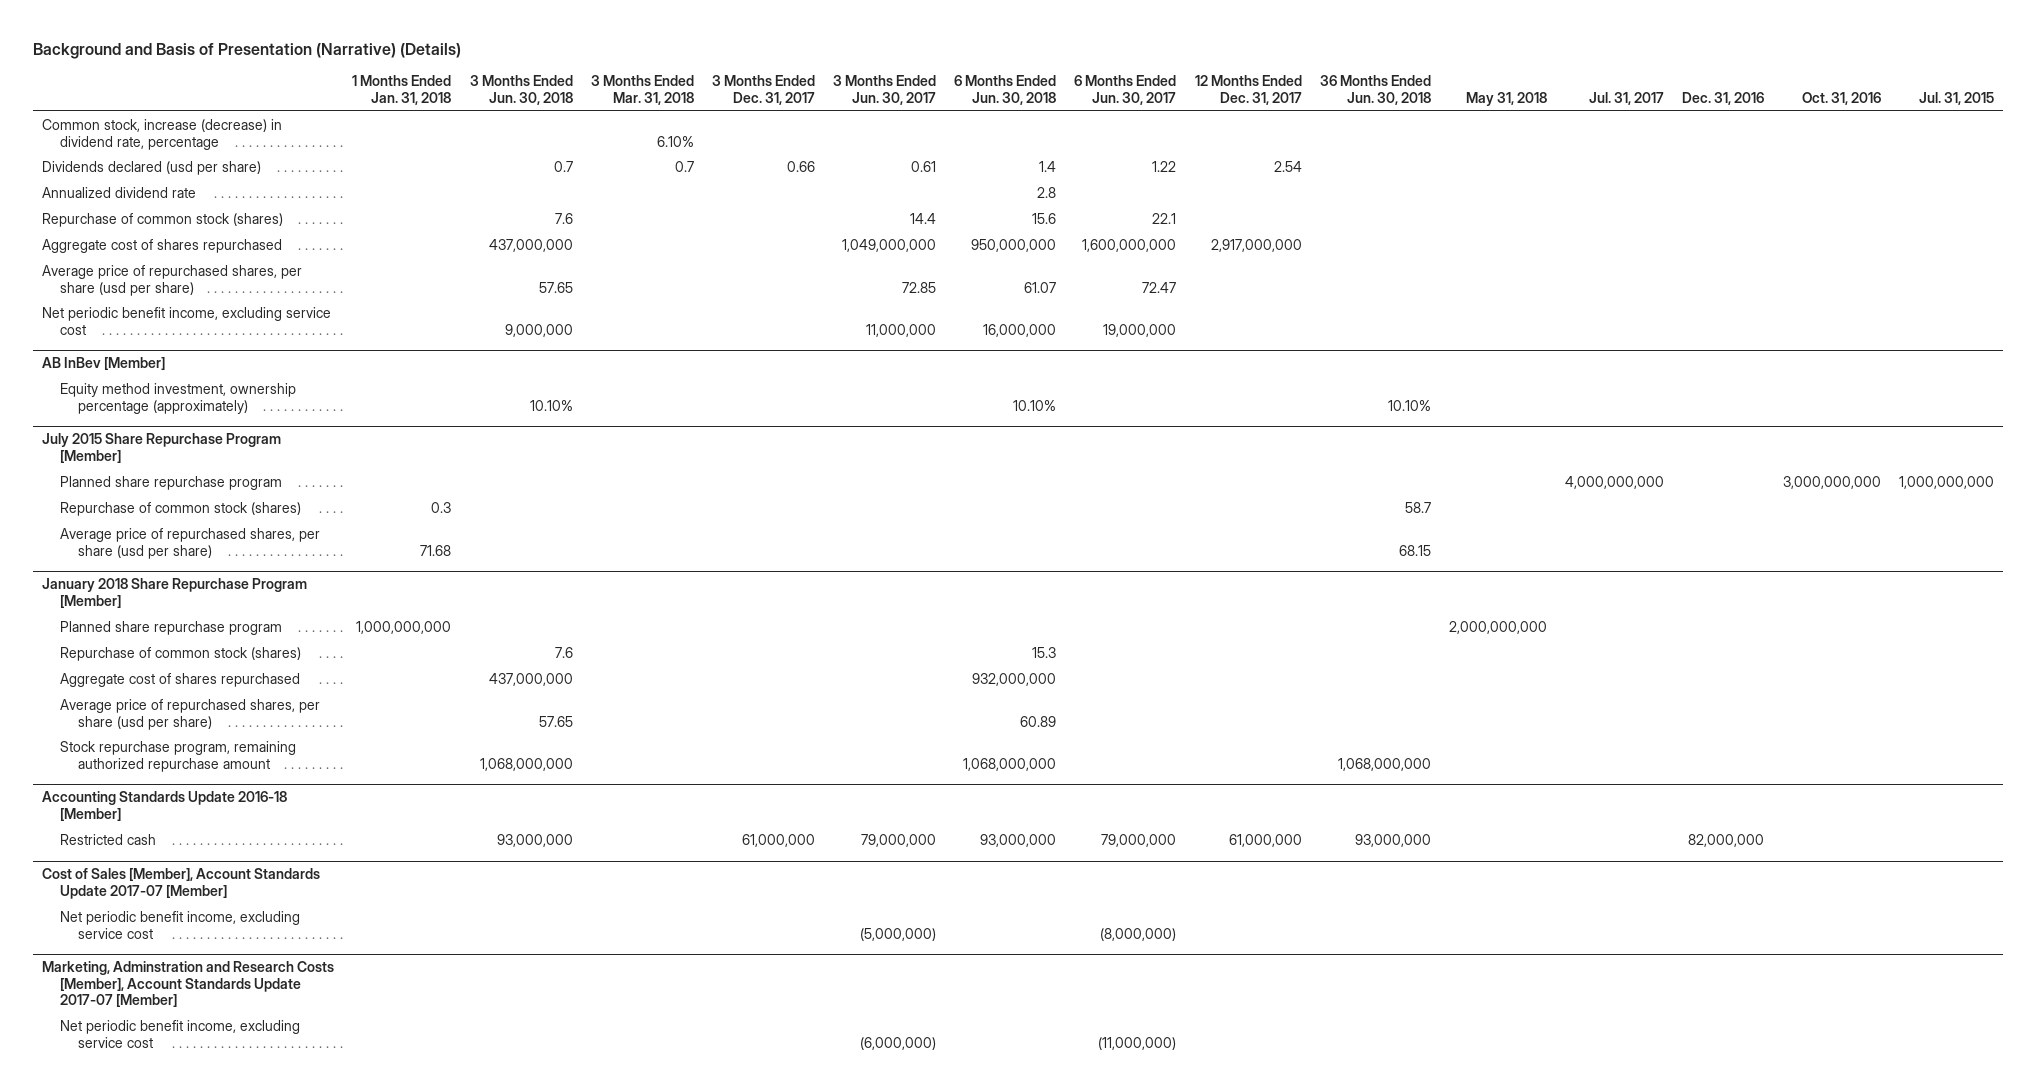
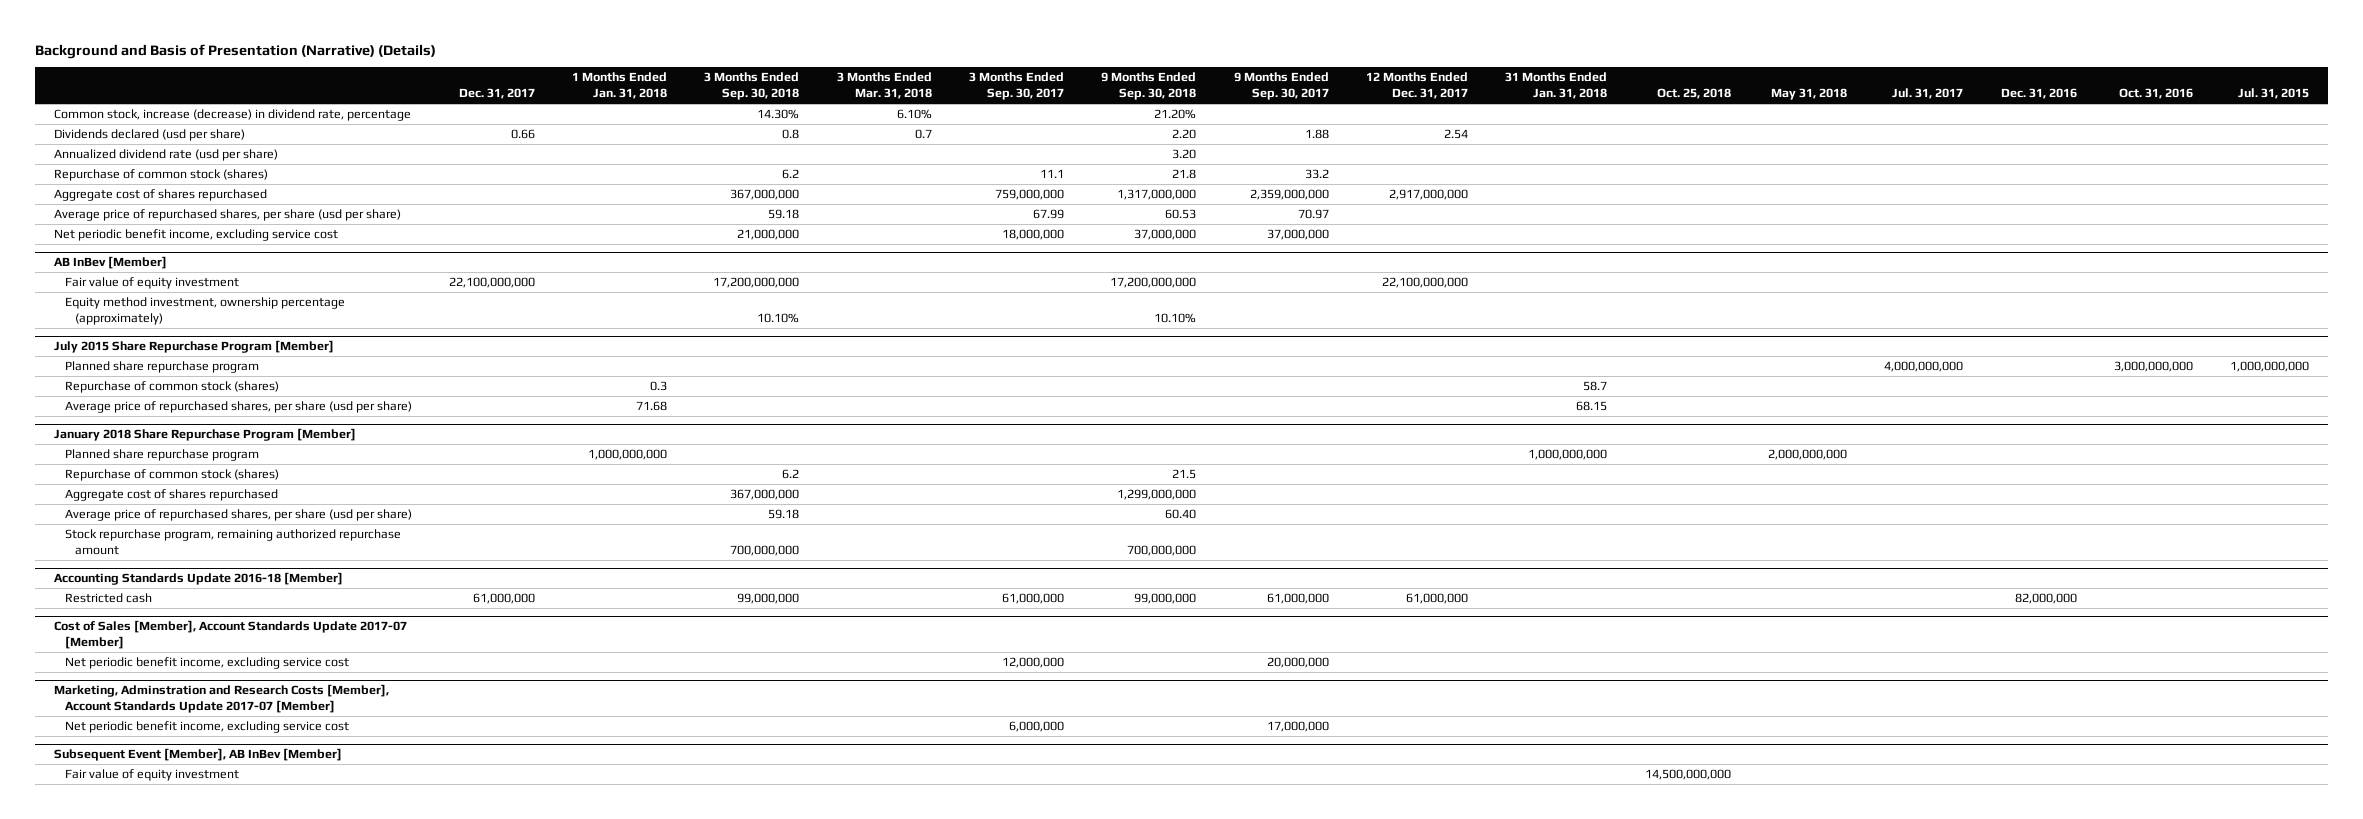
[469,75,573,105] 3 Months Ended Jun. 30, 2018 -> none
[711,75,815,105] 3 Months Ended Dec. 31, 2017 -> none
[833,75,937,105] 3 Months Ended Jun. 30, 2017 -> none
[954,75,1057,105] 6 Months Ended Jun. 30, 2018 -> none
[1074,75,1177,105] 6 Months Ended Jun. 30, 2017 -> none
[1319,75,1431,105] 36 Months Ended Jun. 30, 2018 -> none
none -> [458,88,535,100] Dec. 31, 2017
none -> [704,72,800,101] 3 Months Ended Sep. 30, 2018
none -> [969,72,1065,101] 3 Months Ended Sep. 30, 2017
none -> [1101,72,1197,101] 9 Months Ended Sep. 30, 2018
none -> [1233,72,1329,101] 9 Months Ended Sep. 30, 2017
none -> [1505,72,1608,100] 31 Months Ended Jan. 31, 2018
none -> [1656,88,1731,100] Oct. 25, 2018
[42,186,197,198] Annualized dividend rate -> [53,149,278,162] Annualized dividend rate (usd per share)
none -> [64,277,239,290] Fair value of equity investment
none -> [53,748,342,762] Subsequent Event [Member], AB InBev [Member]
none -> [64,769,239,782] Fair value of equity investment

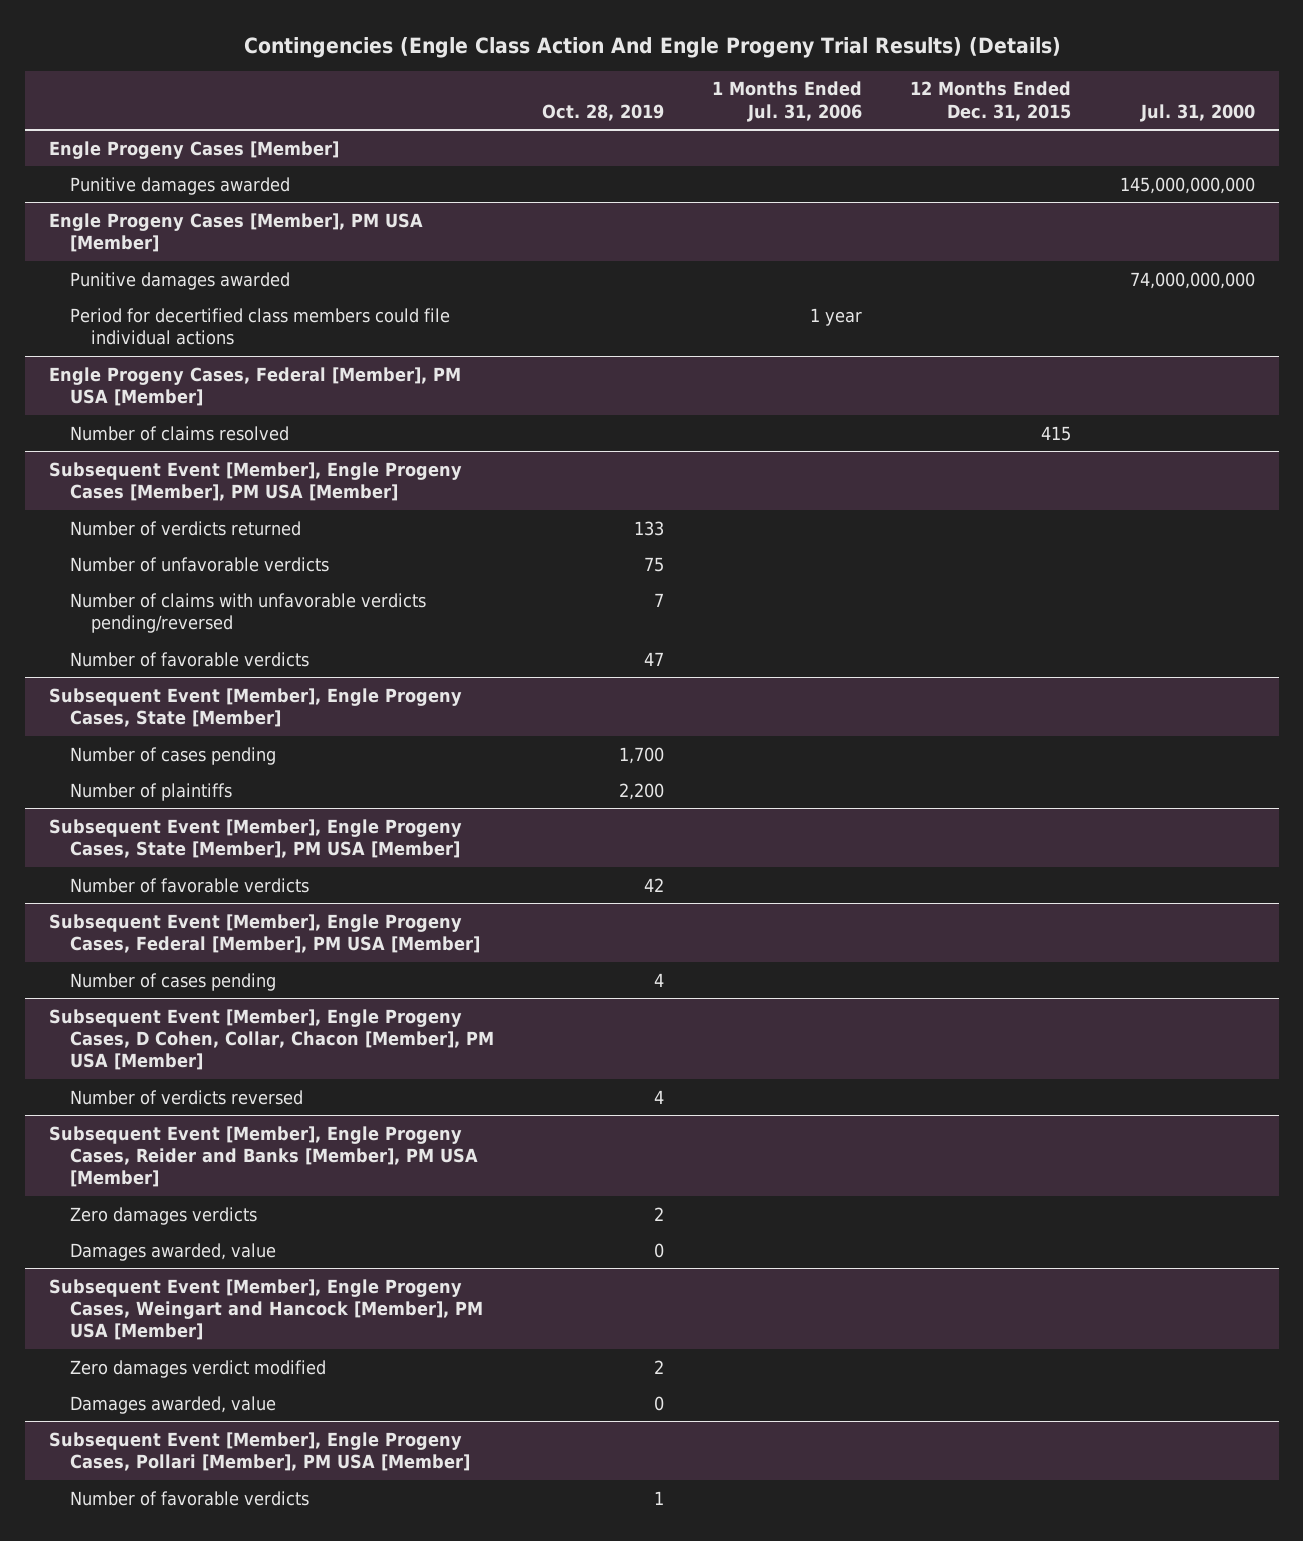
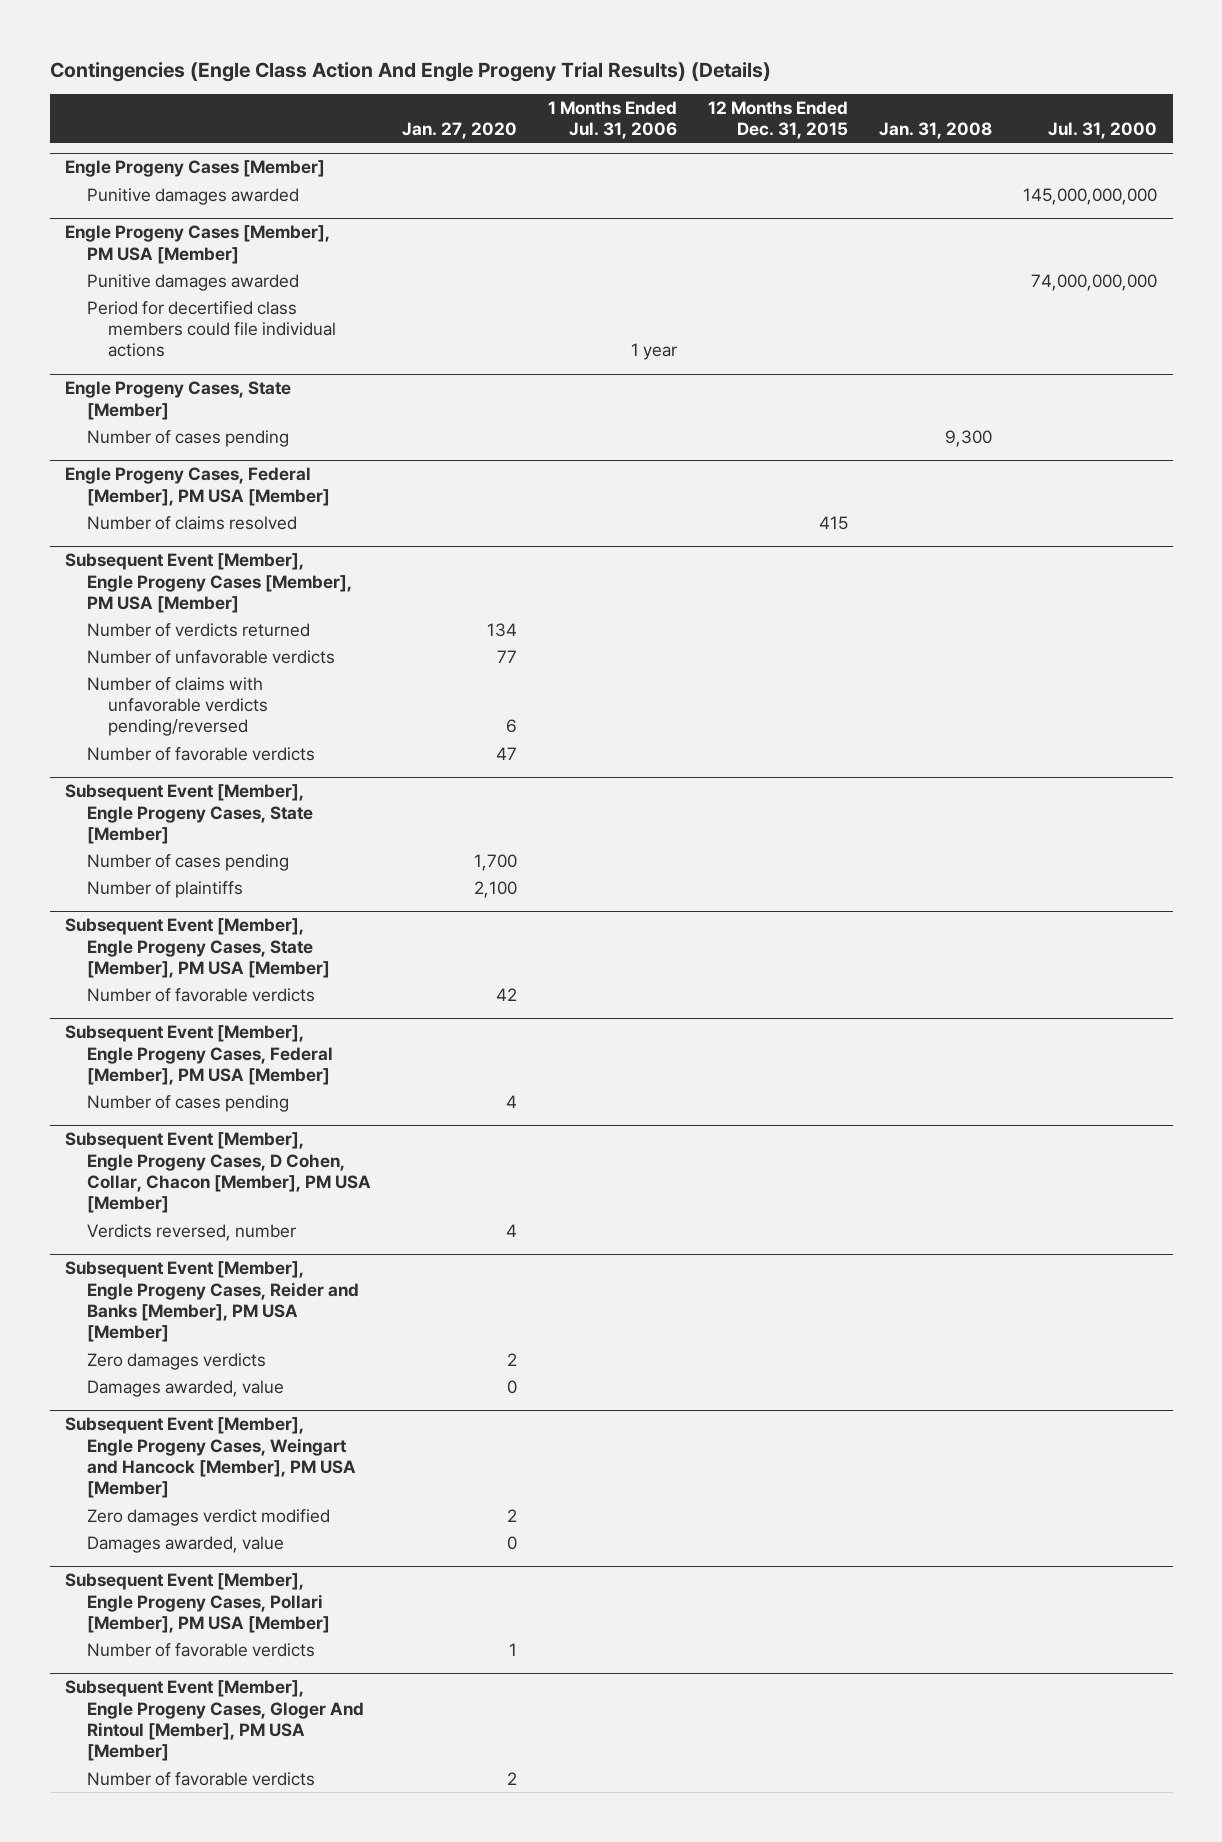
[542,103,665,121] Oct. 28, 2019 -> none
none -> [401,122,517,140] Jan. 27, 2020
none -> [879,122,993,140] Jan. 31, 2008
none -> [65,381,292,420] Engle Progeny Cases, State [Member]
none -> [86,429,289,447] Number of cases pending
[69,1089,303,1105] Number of verdicts reversed -> [86,1223,296,1241] Verdicts reversed, number
none -> [65,1680,364,1762] Subsequent Event [Member], Engle Progeny Cases, Gloger And Rintoul [Member], PM USA [Member]
none -> [86,1771,315,1786] Number of favorable verdicts

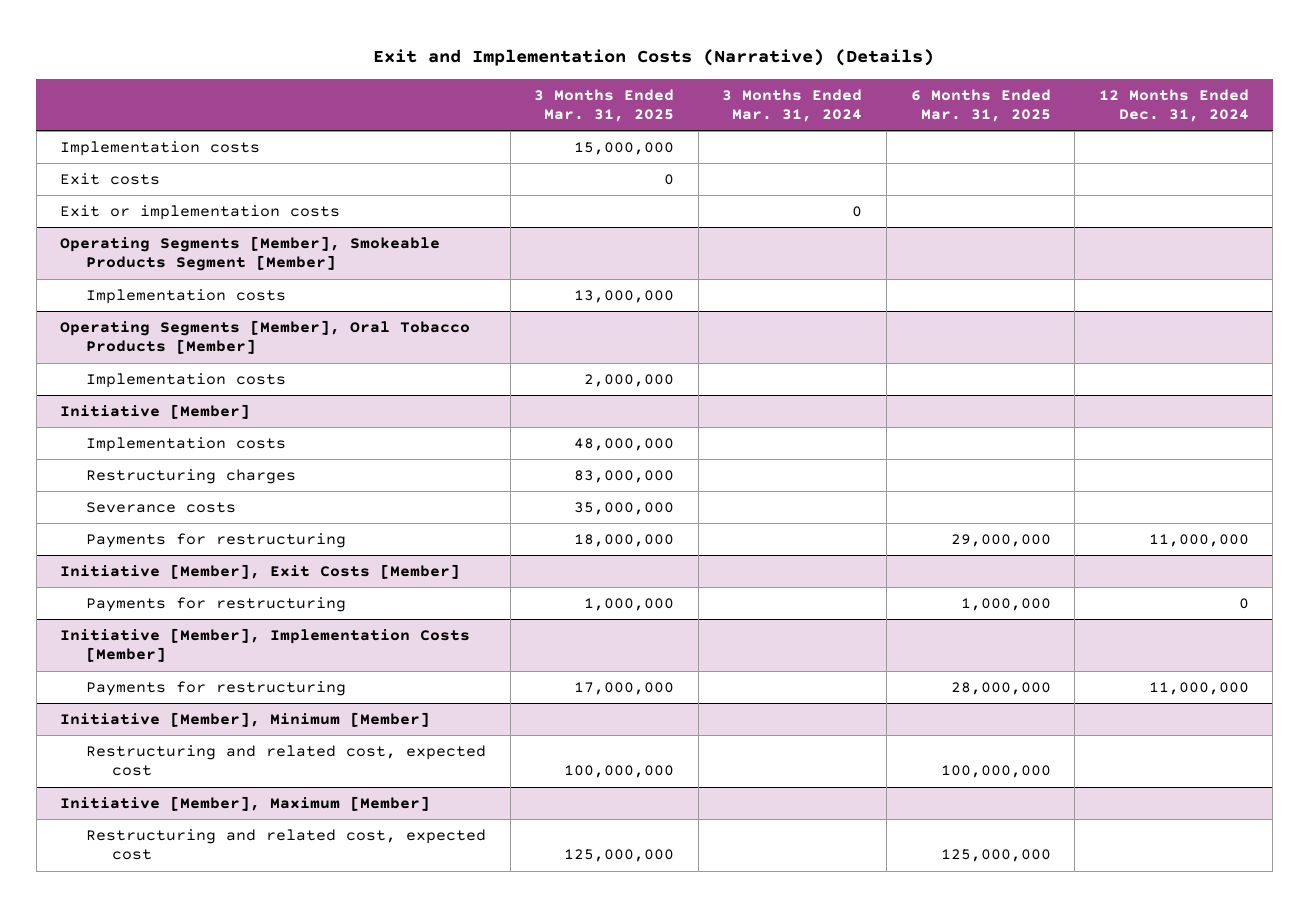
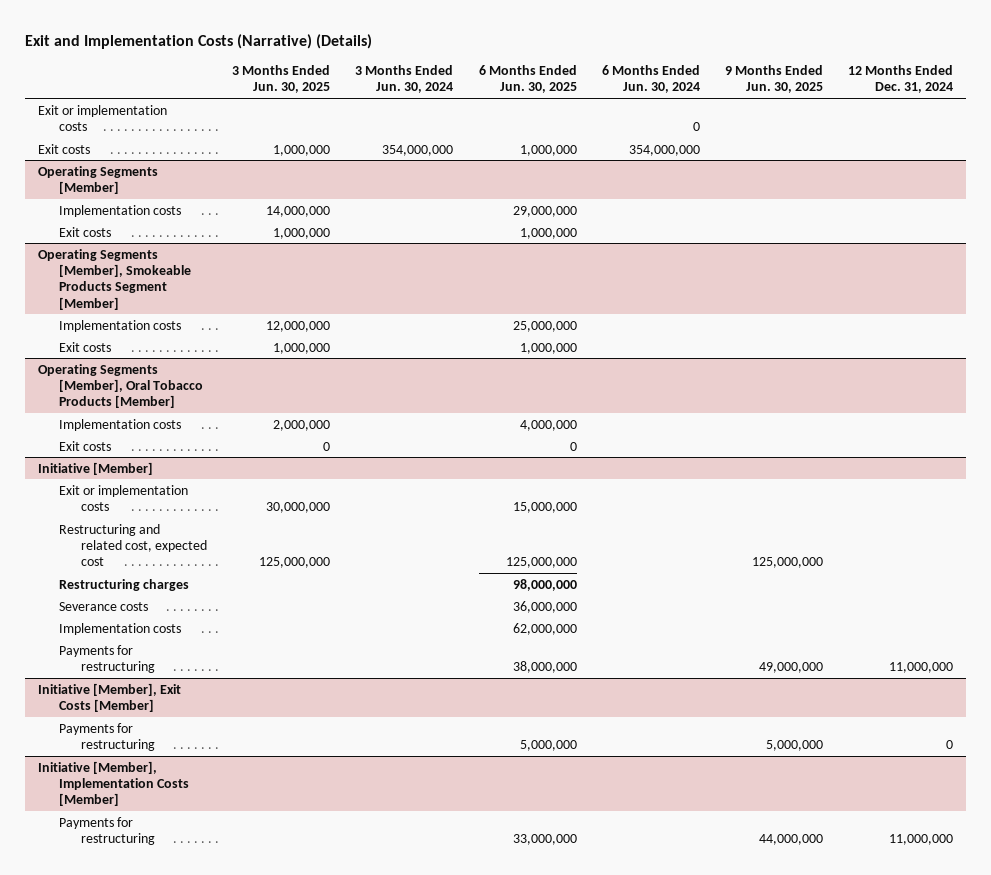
[534,88,675,122] 3 Months Ended Mar. 31, 2025 -> none
[722,88,863,122] 3 Months Ended Mar. 31, 2024 -> none
[910,88,1051,122] 6 Months Ended Mar. 31, 2025 -> none
none -> [232,65,331,94] 3 Months Ended Jun. 30, 2025
none -> [355,65,454,94] 3 Months Ended Jun. 30, 2024
none -> [478,65,577,94] 6 Months Ended Jun. 30, 2025
none -> [601,65,700,94] 6 Months Ended Jun. 30, 2024
none -> [725,65,824,94] 9 Months Ended Jun. 30, 2025
[60,141,261,157] Implementation costs -> none
[60,173,161,186] Exit costs -> [37,143,90,154] Exit costs
none -> [37,165,158,194] Operating Segments [Member]
none -> [59,204,182,217] Implementation costs
none -> [59,226,112,237] Exit costs
none -> [59,341,112,352] Exit costs
none -> [59,440,112,451] Exit costs
none -> [59,484,189,511] Exit or implementation costs
none -> [59,523,207,567] Restructuring and related cost, expected cost
[86,437,287,453] Implementation costs -> [59,622,182,635] Implementation costs
[60,712,431,728] Initiative [Member], Minimum [Member] -> none
[86,745,487,777] Restructuring and related cost, expected cost -> none
[60,796,431,812] Initiative [Member], Maximum [Member] -> none
[86,829,487,861] Restructuring and related cost, expected cost -> none

